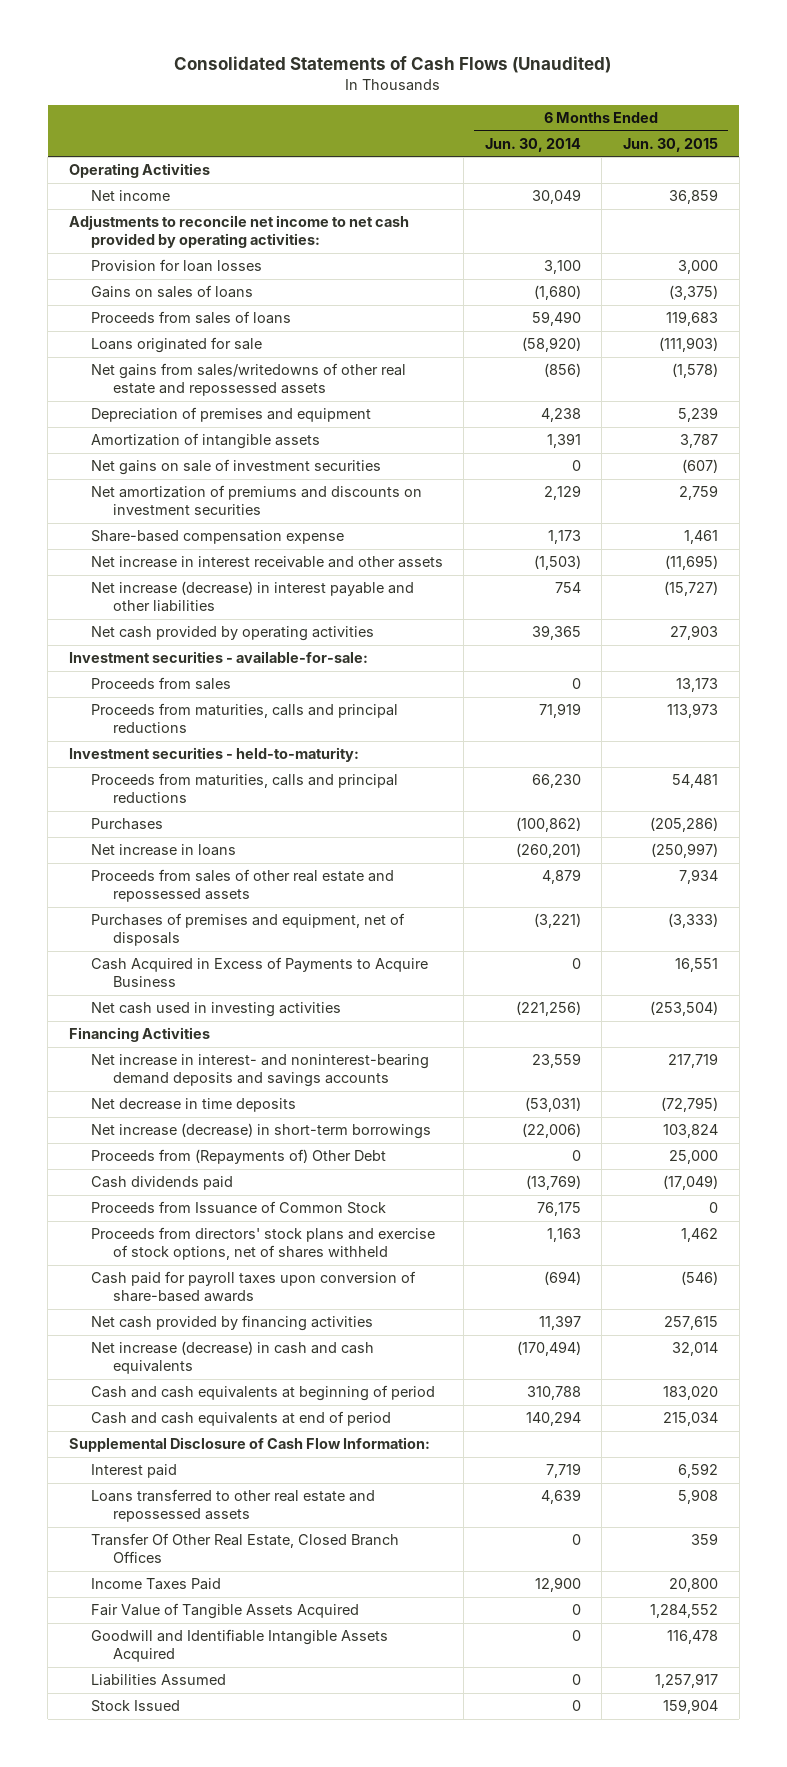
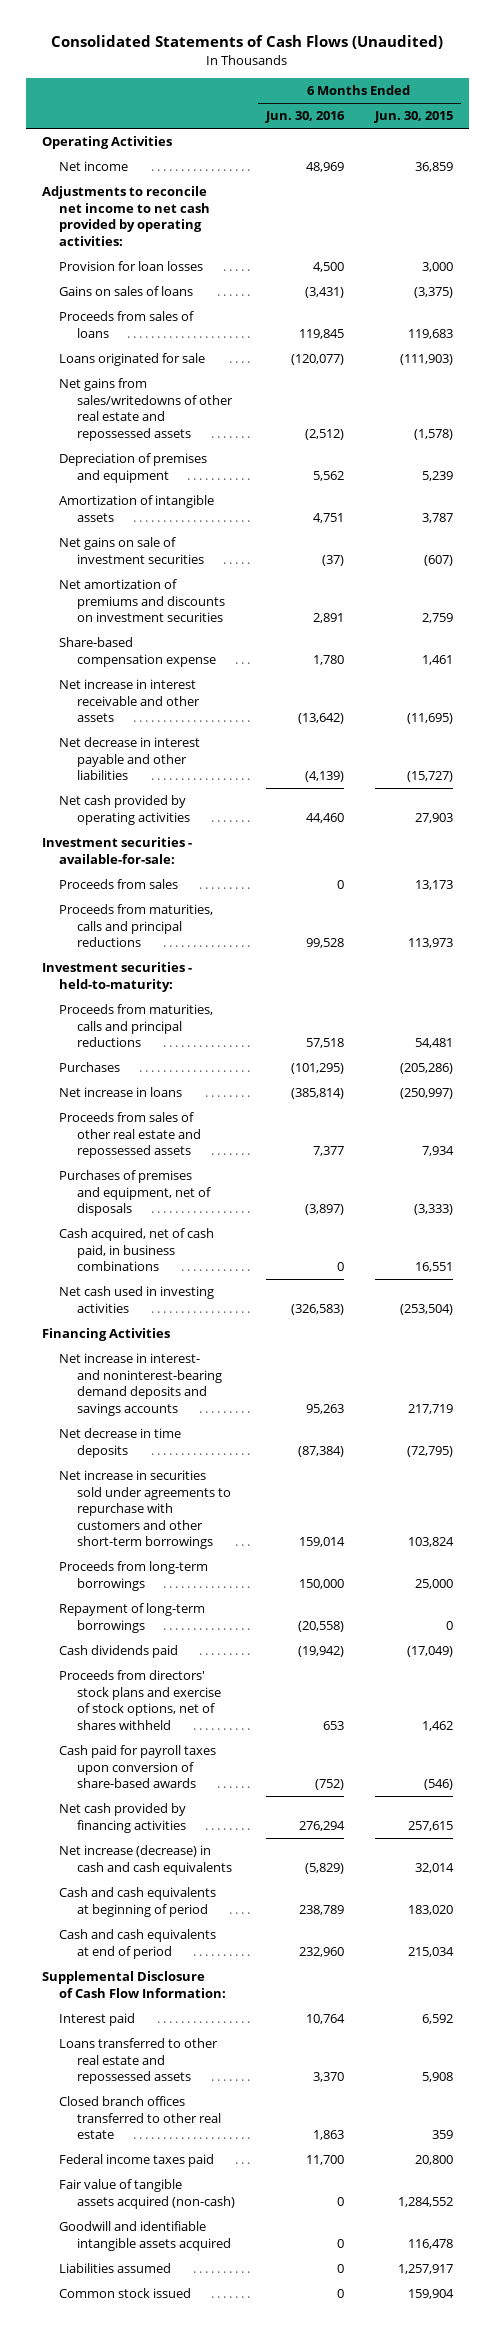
[484,137,581,152] Jun. 30, 2014 -> none
none -> [264,111,345,124] Jun. 30, 2016
[90,581,414,613] Net increase (decrease) in interest payable and other liabilities -> [59,737,201,781] Net decrease in interest payable and other liabilities
[90,957,428,988] Cash Acquired in Excess of Payments to Acquire Business -> [59,1228,215,1272] Cash acquired, net of cash paid, in business combinations
[90,1149,386,1165] Proceeds from (Repayments of) Other Debt -> none
[90,1123,431,1140] Net increase (decrease) in short-term borrowings -> [59,1470,231,1550] Net increase in securities sold under agreements to repurchase with customers and other short-term borrowings
none -> [59,1561,209,1591] Proceeds from long-term borrowings
none -> [59,1603,206,1633] Repayment of long-term borrowings
[90,1201,386,1215] Proceeds from Issuance of Common Stock -> none
[90,1533,399,1564] Transfer Of Other Real Estate, Closed Branch Offices -> [59,2096,221,2140] Closed branch offices transferred to other real estate
[90,1578,221,1591] Income Taxes Paid -> [59,2154,215,2168] Federal income taxes paid
[90,1603,359,1620] Fair Value of Tangible Assets Acquired -> [59,2179,235,2209] Fair value of tangible assets acquired (non-cash)
[90,1629,388,1663] Goodwill and Identifiable Intangible Assets Acquired -> [59,2221,231,2251] Goodwill and identifiable intangible assets acquired
[90,1674,226,1687] Liabilities Assumed -> [59,2263,172,2274] Liabilities assumed
[90,1700,180,1713] Stock Issued -> [59,2288,192,2299] Common stock issued

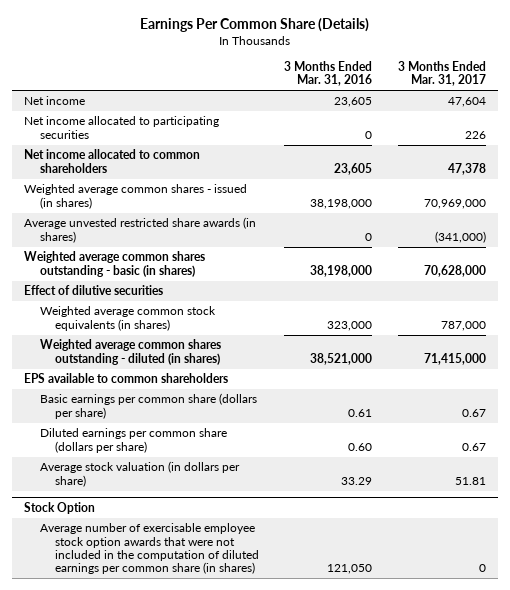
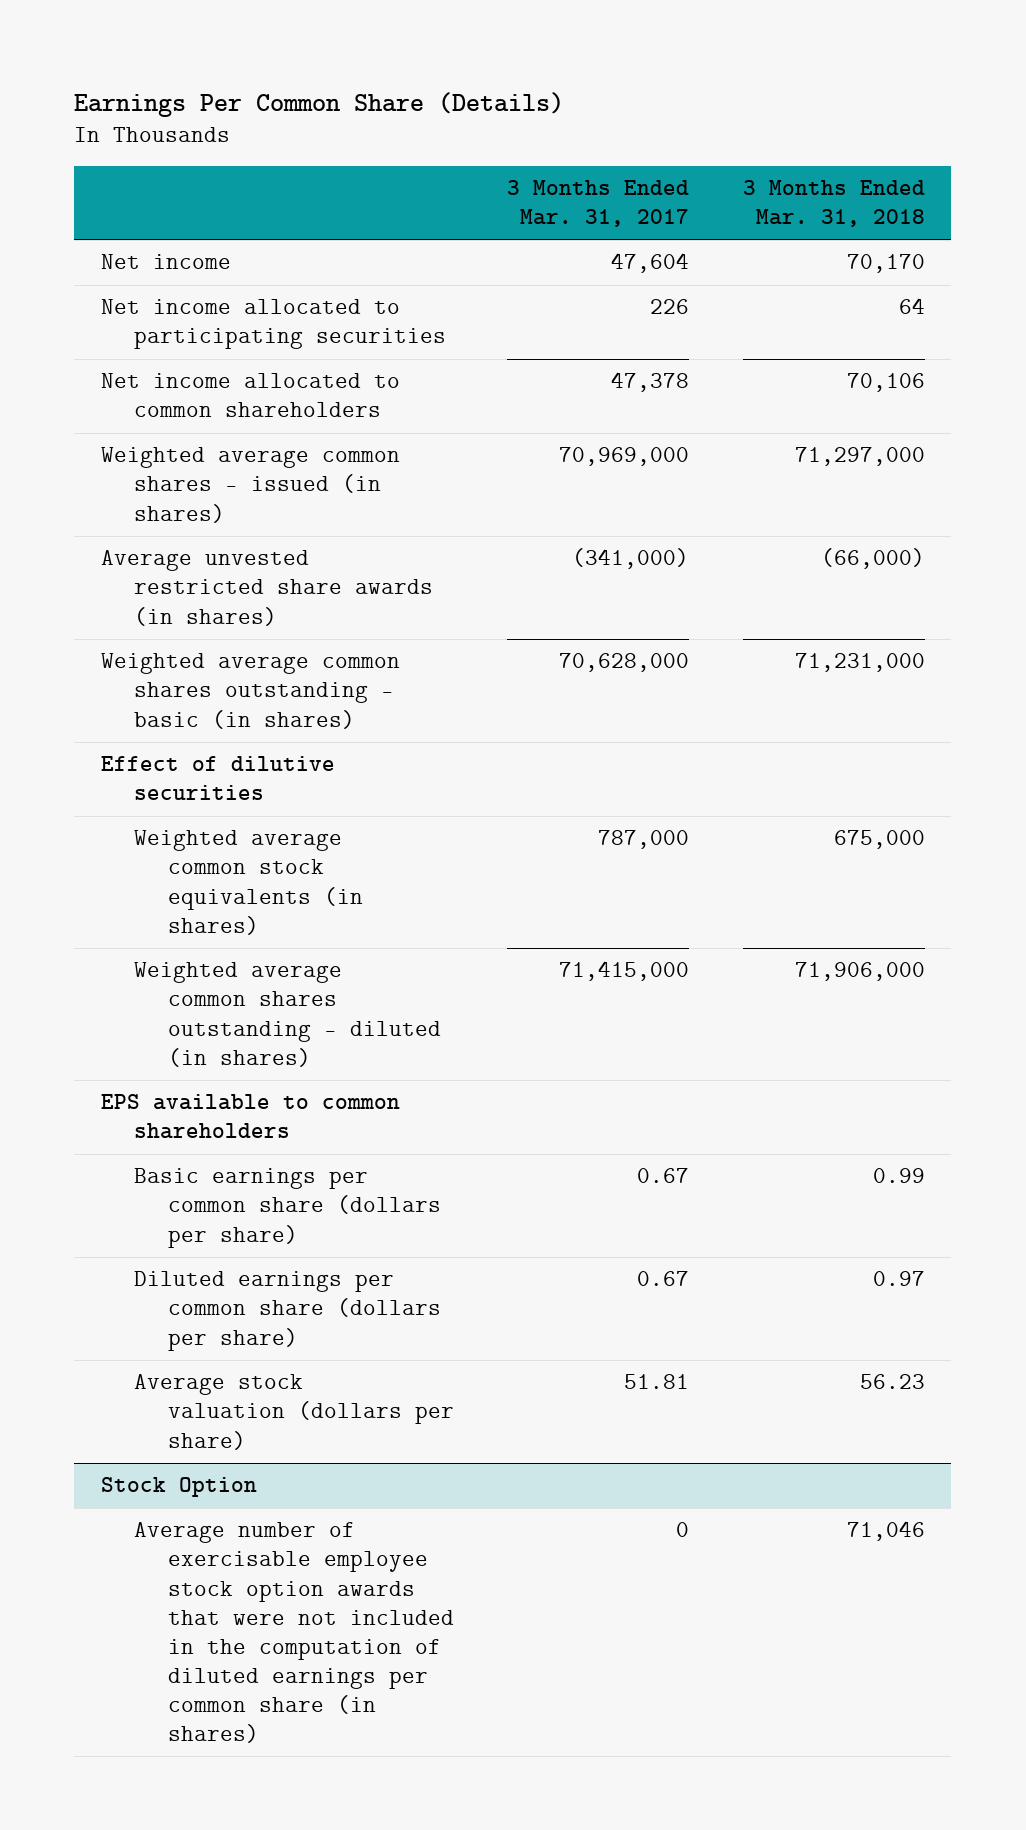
[284,60,373,87] 3 Months Ended Mar. 31, 2016 -> none
none -> [742,180,925,228] 3 Months Ended Mar. 31, 2018
[39,461,240,487] Average stock valuation (in dollars per share) -> [134,1374,454,1450] Average stock valuation (dollars per share)

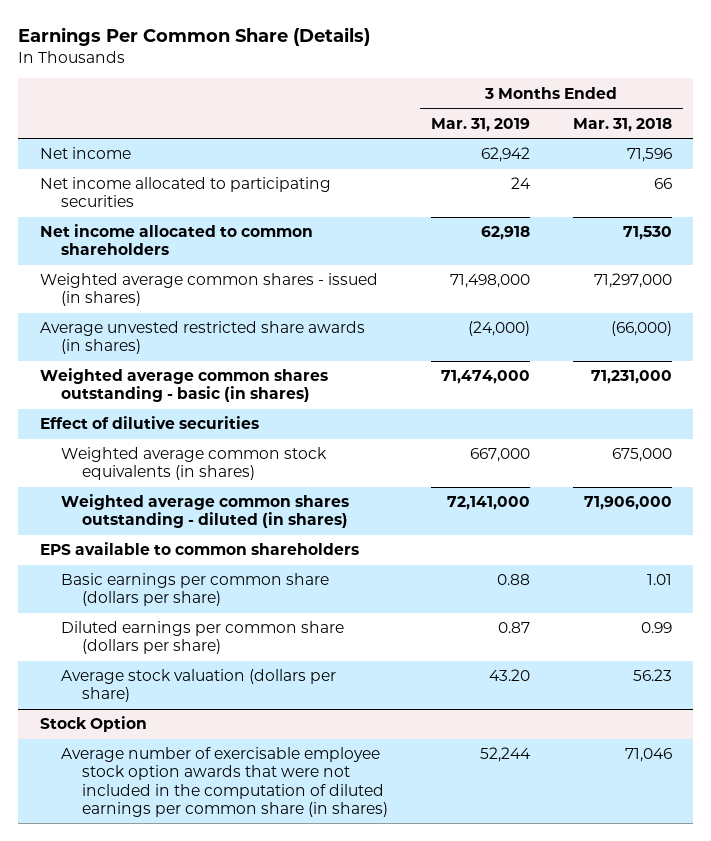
[507,180,690,228] 3 Months Ended Mar. 31, 2017 -> none
none -> [430,117,530,132] Mar. 31, 2019
[846,254,925,274] 70,170 -> [626,148,672,163] 71,596
[898,298,925,315] 64 -> [653,178,672,190] 66
[846,373,925,393] 70,106 -> [622,226,672,241] 71,530
[872,1168,925,1184] 0.99 -> [646,574,672,586] 1.01
[872,1271,925,1287] 0.97 -> [640,622,672,634] 0.99

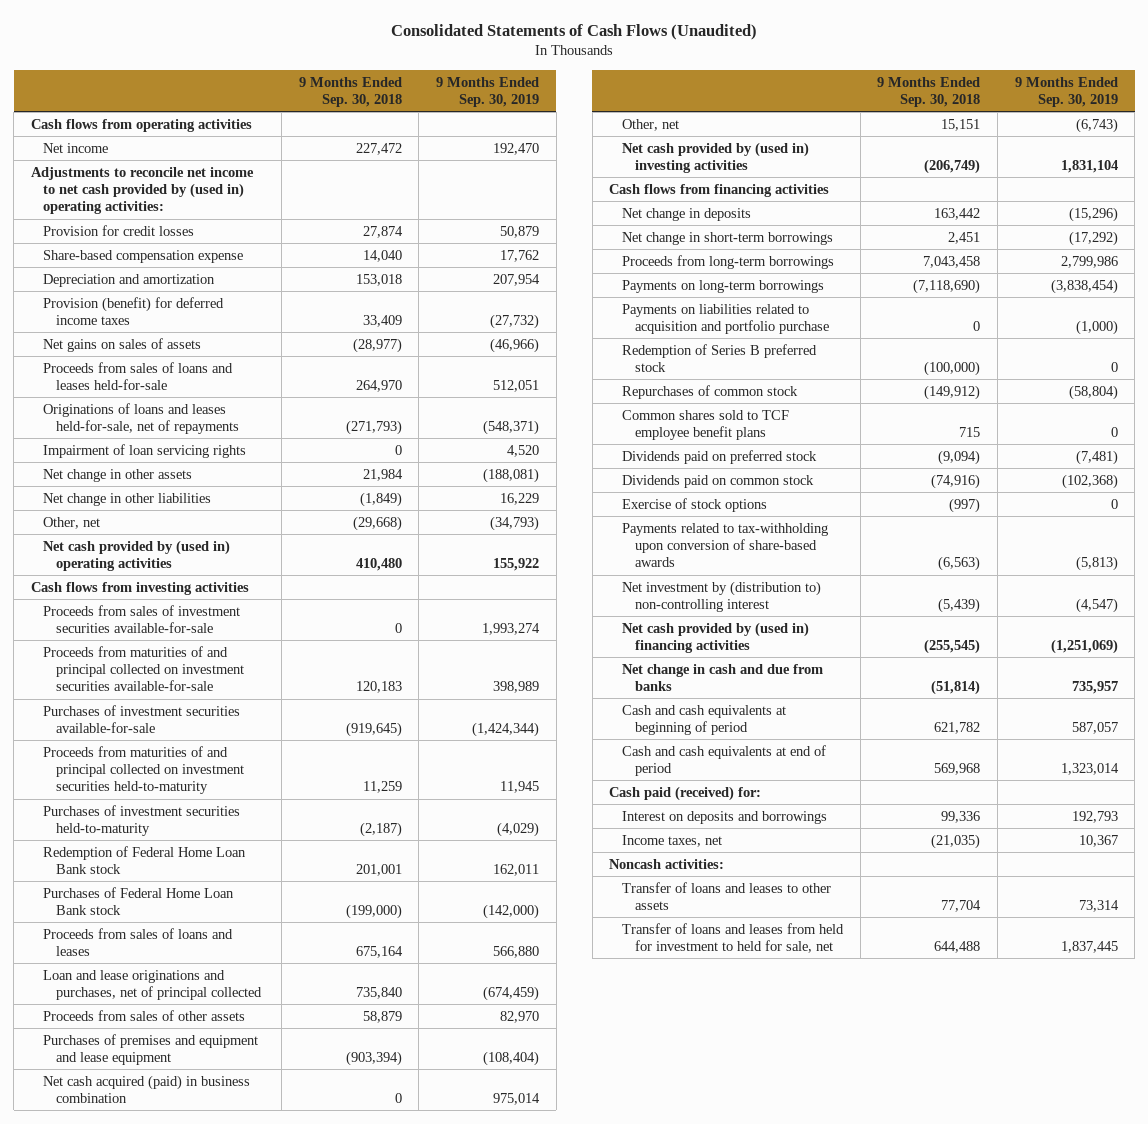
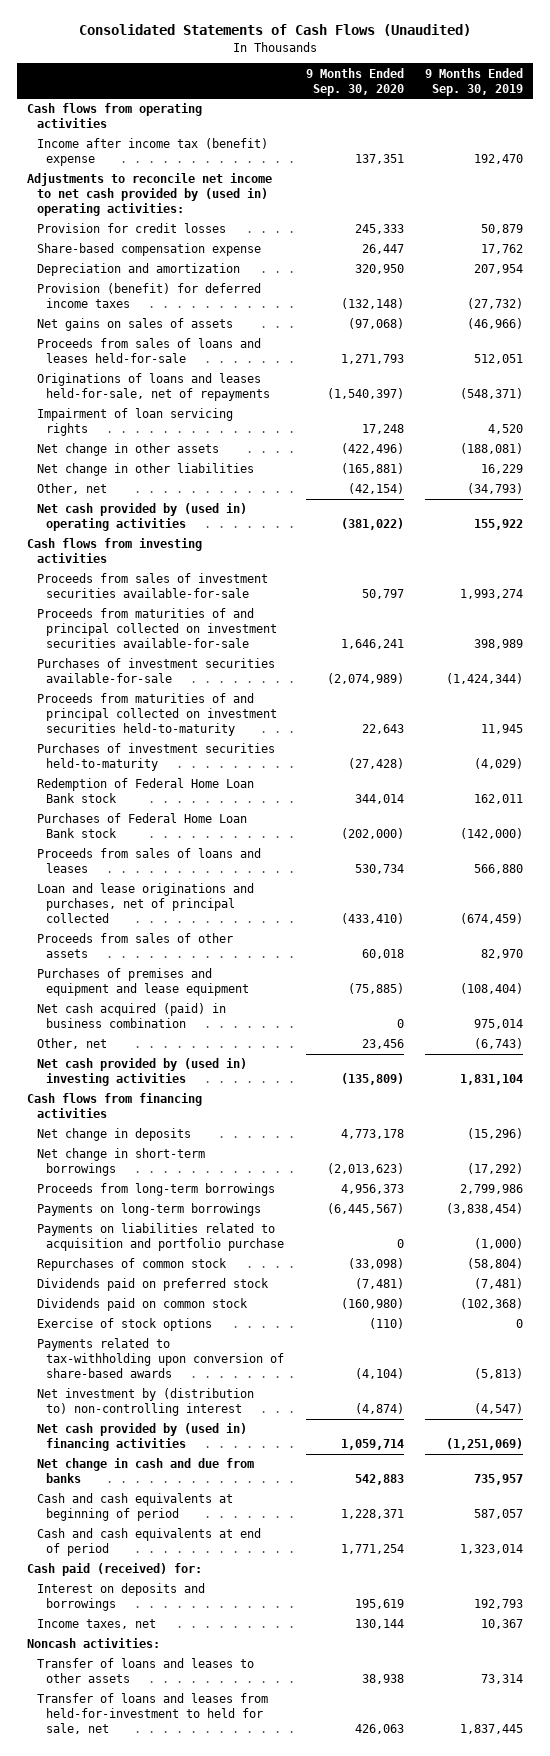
[298,76,402,107] 9 Months Ended Sep. 30, 2018 -> none
none -> [305,67,404,96] 9 Months Ended Sep. 30, 2020
[43,142,109,153] Net income -> [36,138,268,167] Income after income tax (benefit) expense
[622,343,818,372] Redemption of Series B preferred stock -> none
[622,409,790,440] Common shares sold to TCF employee benefit plans -> none
[622,922,845,953] Transfer of loans and leases from held for investment to held for sale, net -> [36,1693,268,1735] Transfer of loans and leases from held-for-investment to held for sale, net

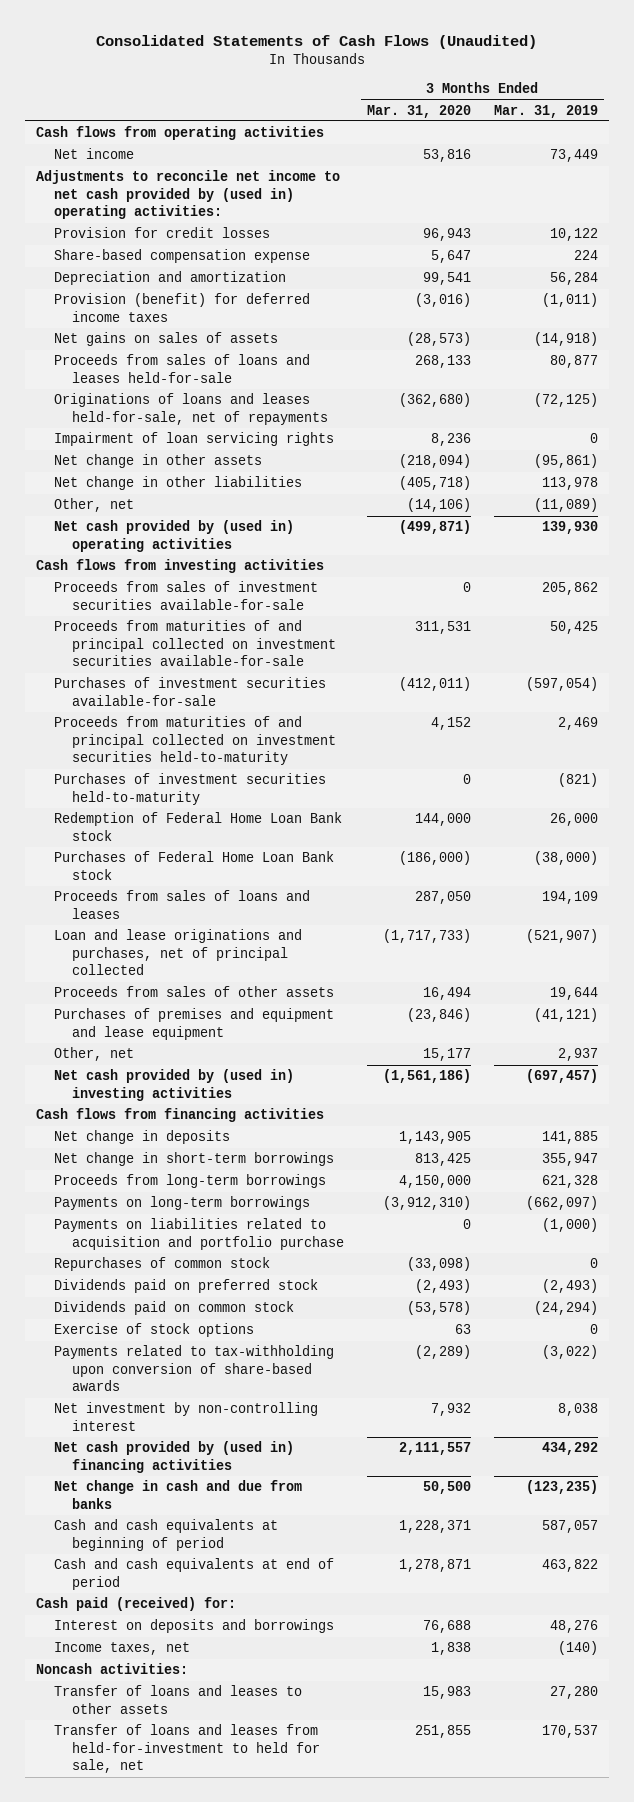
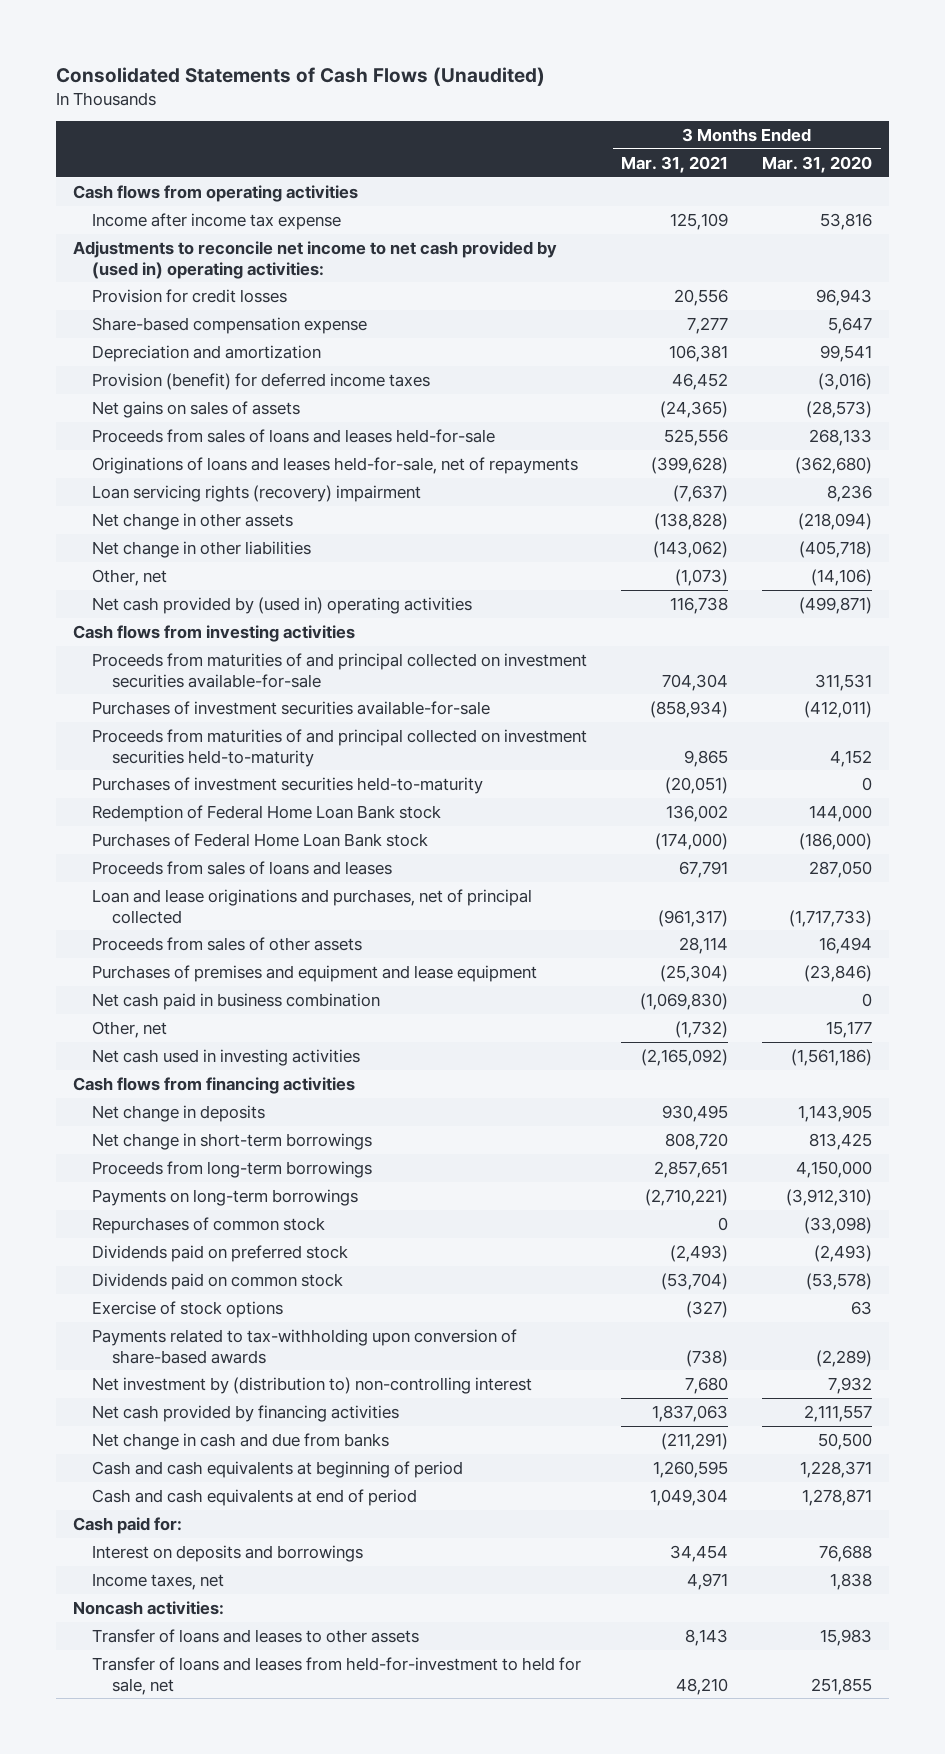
[493,104,598,118] Mar. 31, 2019 -> none
none -> [621,155,729,173] Mar. 31, 2021
[54,148,135,160] Net income -> [92,212,342,230] Income after income tax expense
[54,432,335,447] Impairment of loan servicing rights -> [92,484,422,502] Loan servicing rights (recovery) impairment
[54,581,319,610] Proceeds from sales of investment securities available-for-sale -> none
none -> [92,992,381,1010] Net cash paid in business combination
[54,1069,295,1101] Net cash provided by (used in) investing activities -> [92,1048,361,1066] Net cash used in investing activities
[54,1218,345,1250] Payments on liabilities related to acquisition and portfolio purchase -> none
[54,1402,319,1431] Net investment by non-controlling interest -> [92,1376,533,1394] Net investment by (distribution to) non-controlling interest
[54,1441,295,1473] Net cash provided by (used in) financing activities -> [92,1404,400,1422] Net cash provided by financing activities
[36,1597,237,1612] Cash paid (received) for: -> [72,1516,182,1534] Cash paid for:

